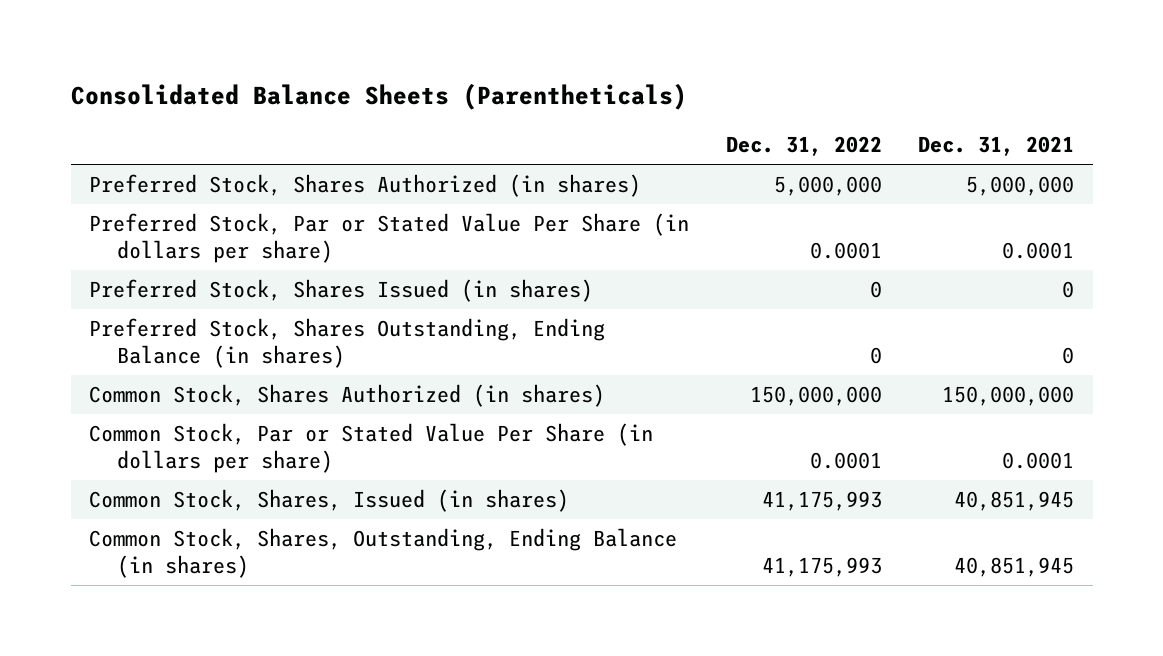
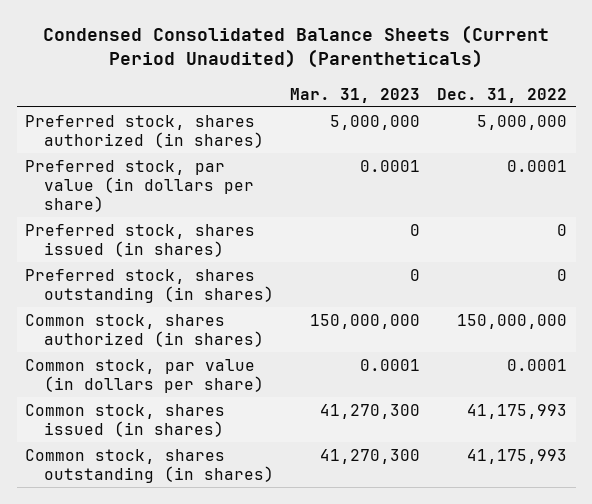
[70,82,687,110] Consolidated Balance Sheets (Parentheticals) -> [43,25,550,69] Condensed Consolidated Balance Sheets (Current Period Unaudited) (Parentheticals)
[918,136,1075,157] Dec. 31, 2021 -> none
none -> [290,87,421,103] Mar. 31, 2023
[88,173,641,197] Preferred Stock, Shares Authorized (in shares) -> [25,114,264,148] Preferred stock, shares authorized (in shares)
[88,212,689,264] Preferred Stock, Par or Stated Value Per Share (in dollars per share) -> [25,159,254,212] Preferred stock, par value (in dollars per share)
[88,278,593,302] Preferred Stock, Shares Issued (in shares) -> [25,223,256,257] Preferred stock, shares issued (in shares)
[88,317,605,369] Preferred Stock, Shares Outstanding, Ending Balance (in shares) -> [25,268,274,303] Preferred stock, shares outstanding (in shares)
[88,383,605,407] Common Stock, Shares Authorized (in shares) -> [25,313,264,347] Common stock, shares authorized (in shares)
[88,422,653,474] Common Stock, Par or Stated Value Per Share (in dollars per share) -> [25,358,264,393] Common stock, par value (in dollars per share)
[88,488,569,512] Common Stock, Shares, Issued (in shares) -> [25,403,226,437] Common stock, shares issued (in shares)
[88,527,677,579] Common Stock, Shares, Outstanding, Ending Balance (in shares) -> [25,448,274,483] Common stock, shares outstanding (in shares)

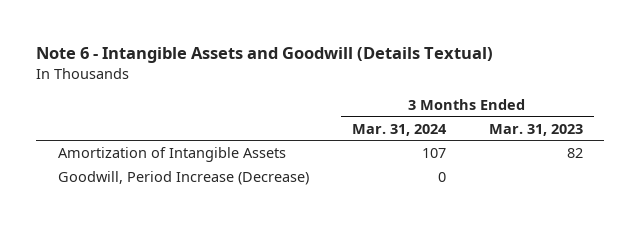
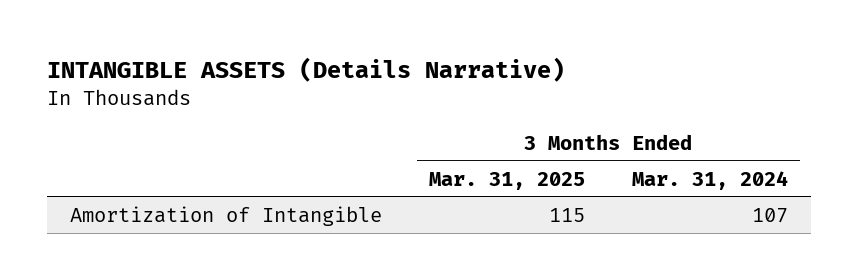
[36,46,494,63] Note 6 - Intangible Assets and Goodwill (Details Textual) -> [46,56,565,82] INTANGIBLE ASSETS (Details Narrative)
[488,123,583,136] Mar. 31, 2023 -> none
none -> [429,171,586,190] Mar. 31, 2025
[57,170,309,185] Goodwill, Period Increase (Decrease) -> none
[57,146,286,162] Amortization of Intangible Assets -> [70,205,383,226] Amortization of Intangible

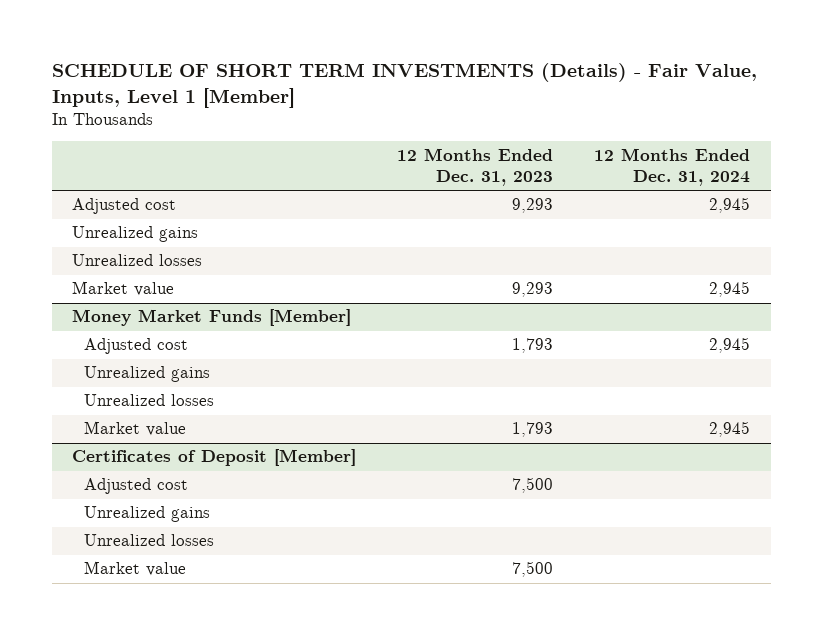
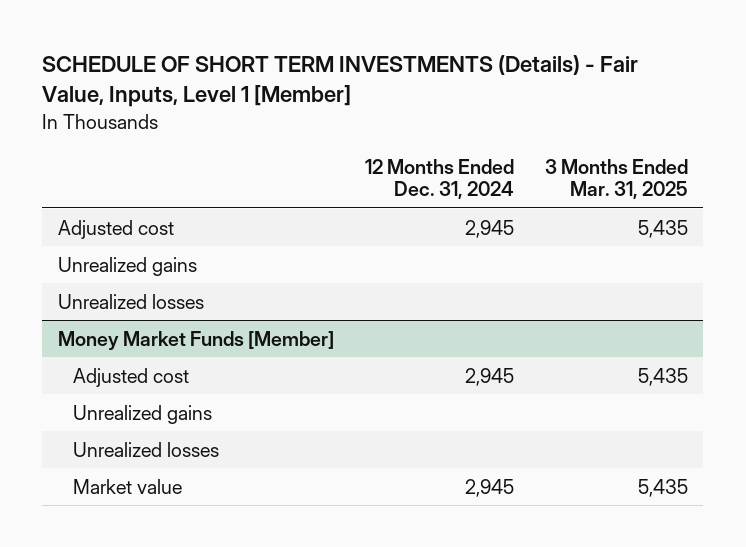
[397,147,554,186] 12 Months Ended Dec. 31, 2023 -> none
none -> [544,158,688,200] 3 Months Ended Mar. 31, 2025
[72,281,175,297] Market value -> none
[72,449,357,467] Certificates of Deposit [Member] -> none
[84,478,189,495] Adjusted cost -> none
[84,506,211,523] Unrealized gains -> none
[84,534,215,547] Unrealized losses -> none
[84,561,187,577] Market value -> none

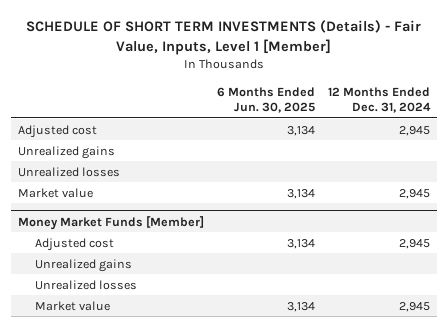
[544,158,688,200] 3 Months Ended Mar. 31, 2025 -> none
none -> [216,86,315,114] 6 Months Ended Jun. 30, 2025
none -> [17,187,93,198] Market value

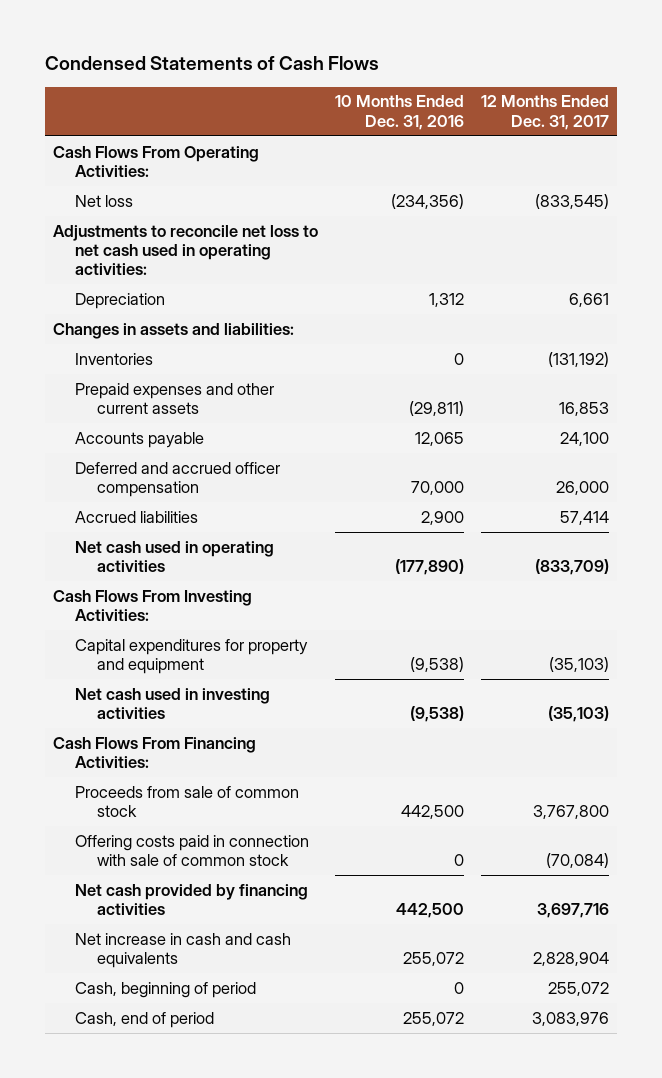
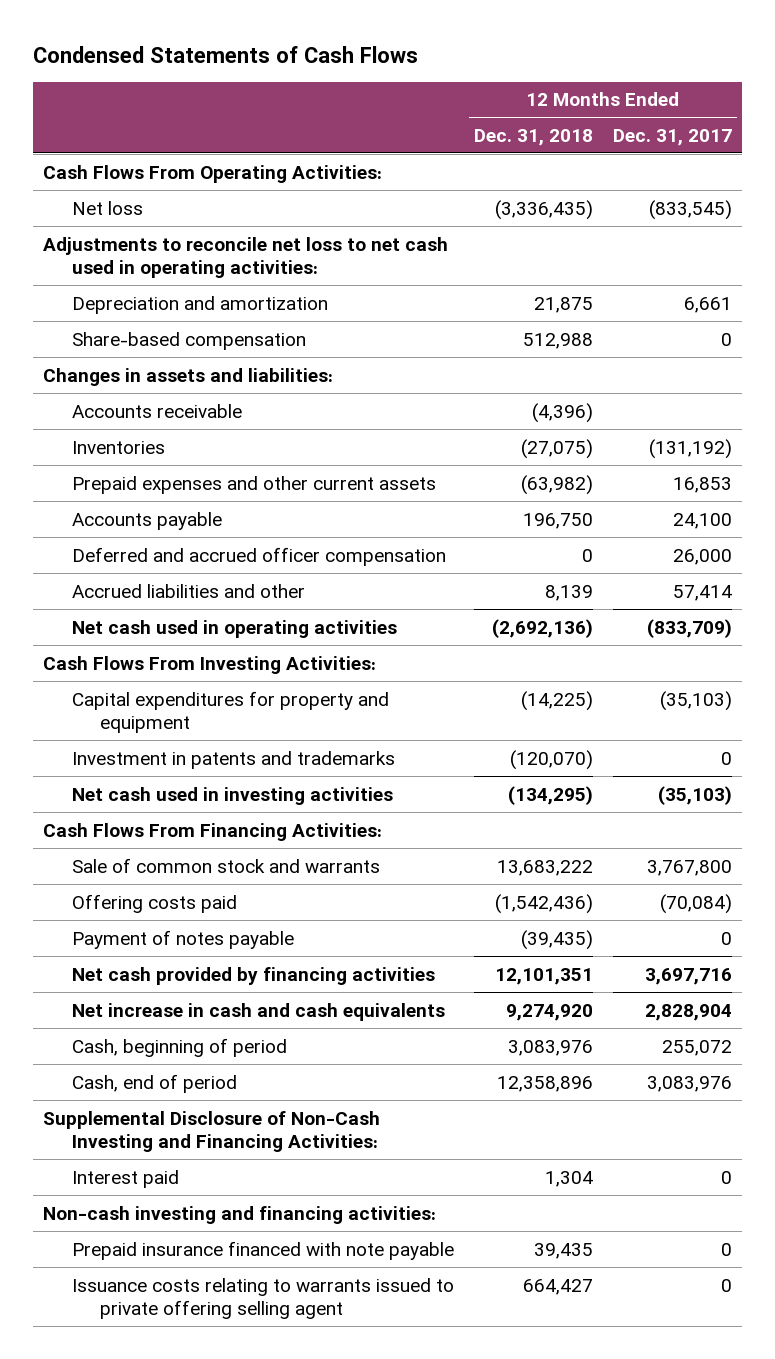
[335,95,465,130] 10 Months Ended Dec. 31, 2016 -> none
none -> [473,128,593,146] Dec. 31, 2018
[75,292,166,309] Depreciation -> [71,295,328,314] Depreciation and amortization
none -> [71,331,306,350] Share-based compensation
none -> [71,403,242,418] Accounts receivable
[75,510,199,523] Accrued liabilities -> [71,583,305,598] Accrued liabilities and other
none -> [71,750,395,769] Investment in patents and trademarks
[75,785,300,818] Proceeds from sale of common stock -> [71,857,380,873] Sale of common stock and warrants
[75,834,310,867] Offering costs paid in connection with sale of common stock -> [71,893,237,913] Offering costs paid
none -> [71,929,294,949] Payment of notes payable
none -> [42,1110,380,1152] Supplemental Disclosure of Non-Cash Investing and Financing Activities:
none -> [71,1169,179,1188] Interest paid
none -> [42,1205,436,1224] Non-cash investing and financing activities:
none -> [71,1240,454,1260] Prepaid insurance financed with note payable
none -> [71,1277,454,1319] Issuance costs relating to warrants issued to private offering selling agent

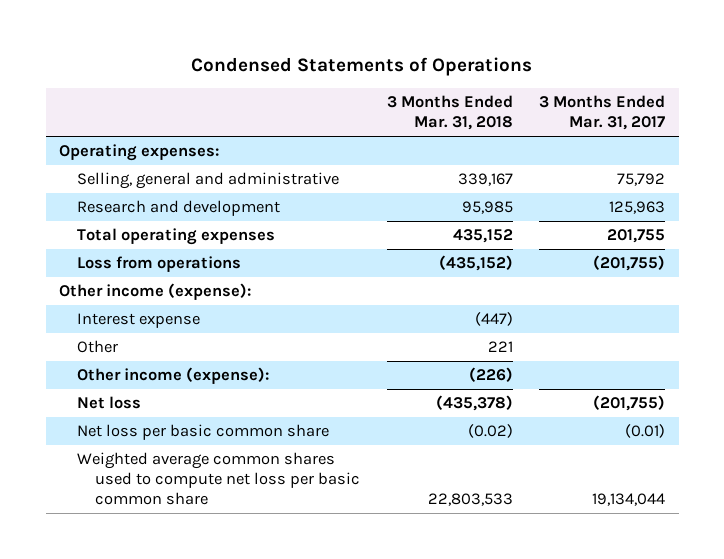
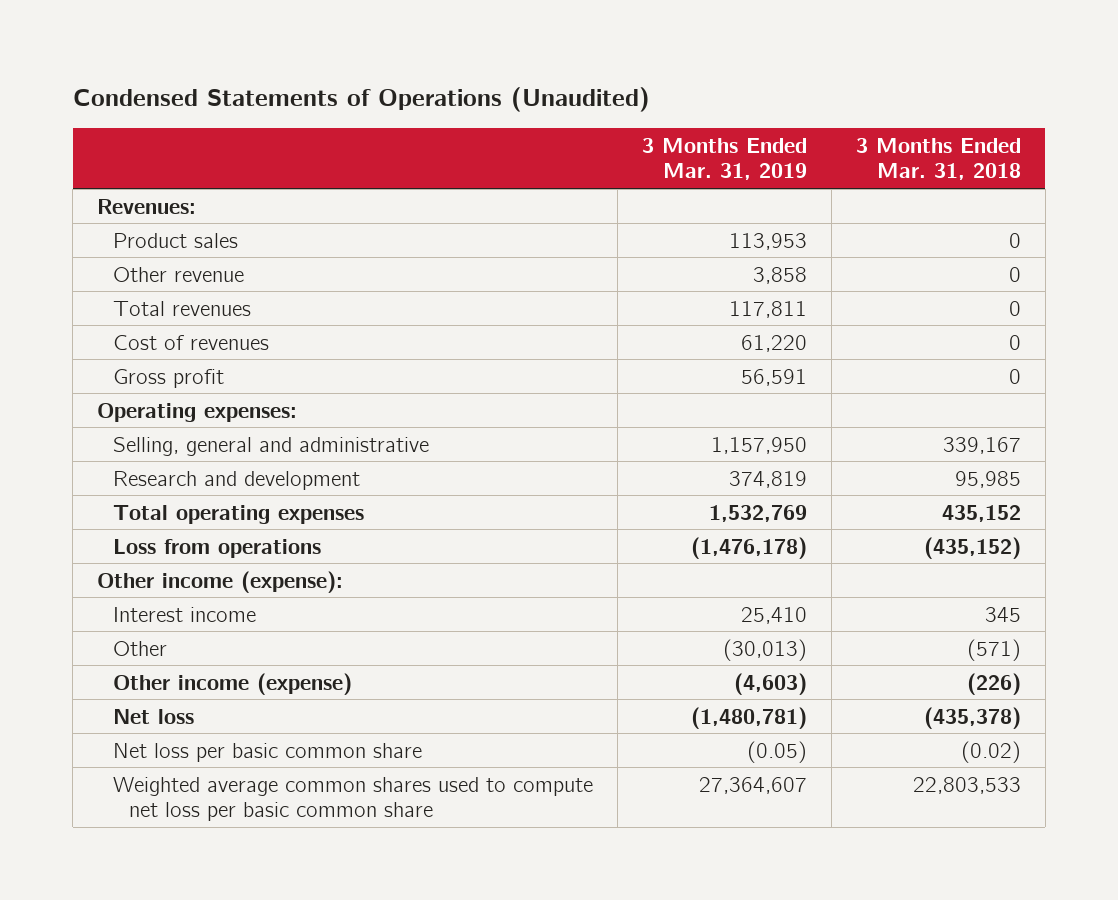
[191,57,533,77] Condensed Statements of Operations -> [72,87,650,113] Condensed Statements of Operations (Unaudited)
[539,95,666,131] 3 Months Ended Mar. 31, 2017 -> none
none -> [641,137,807,181] 3 Months Ended Mar. 31, 2019
none -> [97,198,197,214] Revenues:
none -> [112,232,238,248] Product sales
none -> [112,266,244,282] Other revenue
none -> [112,300,251,316] Total revenues
none -> [112,334,269,350] Cost of revenues
none -> [112,368,224,388] Gross profit
[76,313,200,329] Interest expense -> none
none -> [112,606,256,622] Interest income
[487,341,513,353] 221 -> [966,638,1021,661] (571)
[76,367,269,385] Other income (expense): -> [112,672,352,695] Other income (expense)

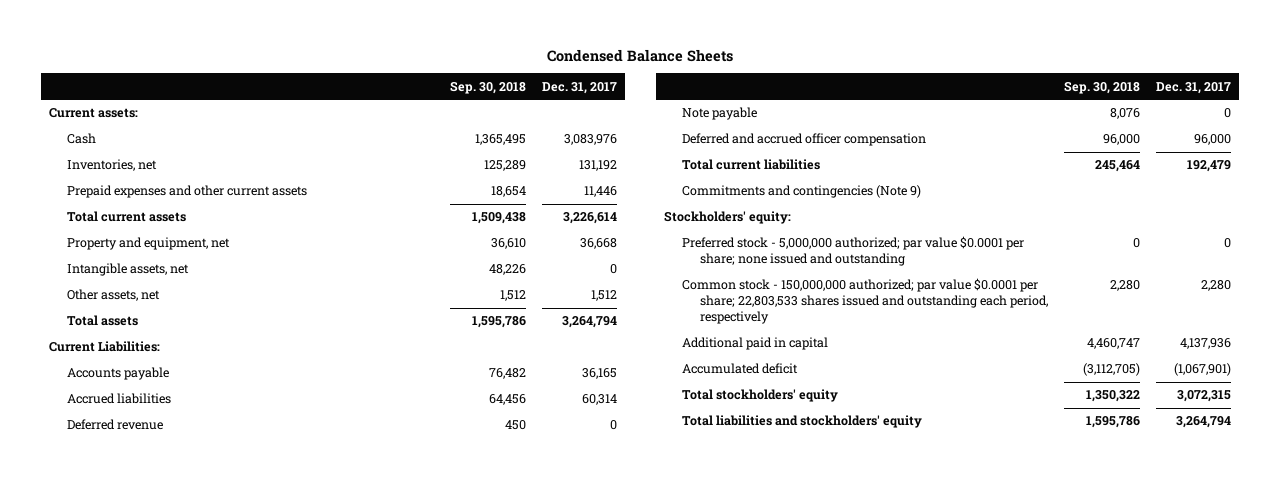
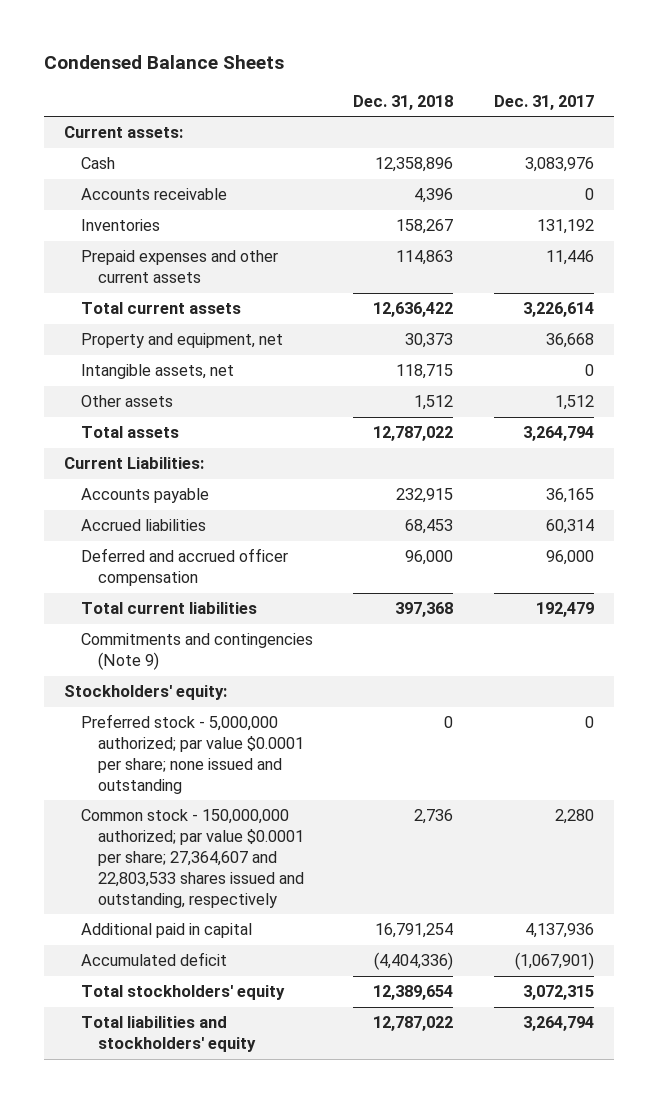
[449,80,526,94] Sep. 30, 2018 -> none
none -> [353,94,454,110] Dec. 31, 2018
none -> [80,188,227,201] Accounts receivable
[67,159,158,172] Inventories, net -> [80,219,160,232] Inventories
[67,289,161,302] Other assets, net -> [80,395,173,408] Other assets
[67,419,164,431] Deferred revenue -> none
[682,107,758,121] Note payable -> none
[682,278,1049,325] Common stock - 150,000,000 authorized; par value $0.0001 per share; 22,803,533 shares issued and outstanding each period, respectively -> [80,809,305,908] Common stock - 150,000,000 authorized; par value $0.0001 per share; 27,364,607 and 22,803,533 shares issued and outstanding, respectively

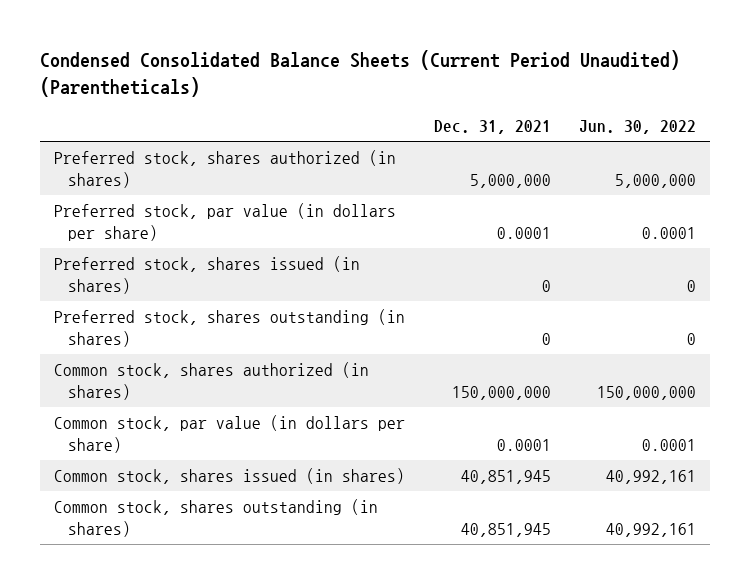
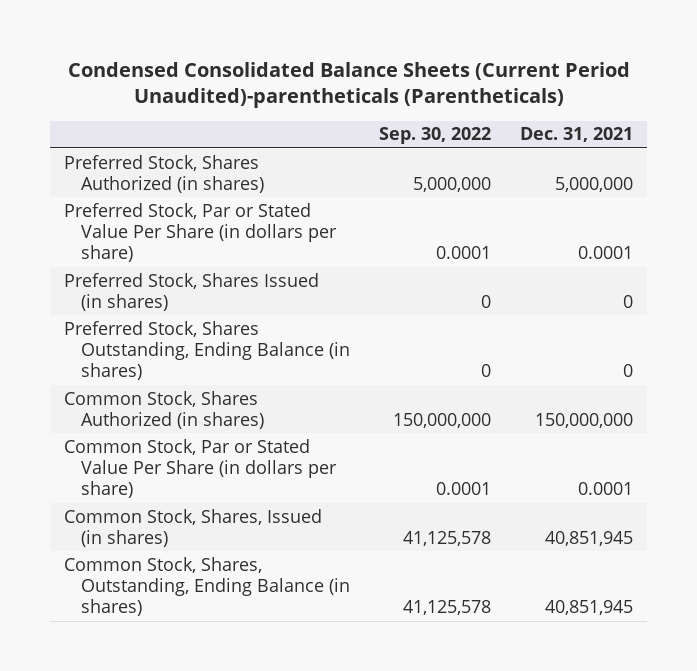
[39,50,680,97] Condensed Consolidated Balance Sheets (Current Period Unaudited) (Parentheticals) -> [67,61,630,109] Condensed Consolidated Balance Sheets (Current Period Unaudited)-parentheticals (Parentheticals)
[579,120,697,135] Jun. 30, 2022 -> none
none -> [378,127,491,145] Sep. 30, 2022
[54,150,397,188] Preferred stock, shares authorized (in shares) -> [64,154,264,194] Preferred Stock, Shares Authorized (in shares)
[54,203,397,241] Preferred stock, par value (in dollars per share) -> [64,202,337,263] Preferred Stock, Par or Stated Value Per Share (in dollars per share)
[54,256,361,294] Preferred stock, shares issued (in shares) -> [64,272,320,312] Preferred Stock, Shares Issued (in shares)
[54,309,406,347] Preferred stock, shares outstanding (in shares) -> [64,320,350,381] Preferred Stock, Shares Outstanding, Ending Balance (in shares)
[54,362,370,400] Common stock, shares authorized (in shares) -> [64,390,264,430] Common Stock, Shares Authorized (in shares)
[54,415,406,453] Common stock, par value (in dollars per share) -> [64,438,337,499] Common Stock, Par or Stated Value Per Share (in dollars per share)
[54,468,406,485] Common stock, shares issued (in shares) -> [64,508,323,548] Common Stock, Shares, Issued (in shares)
[54,499,379,537] Common stock, shares outstanding (in shares) -> [64,556,350,617] Common Stock, Shares, Outstanding, Ending Balance (in shares)

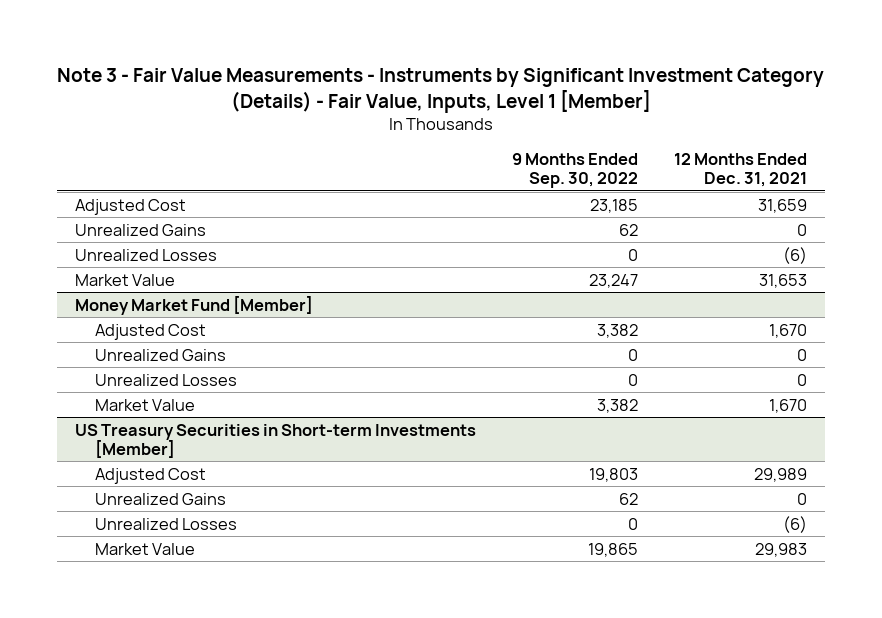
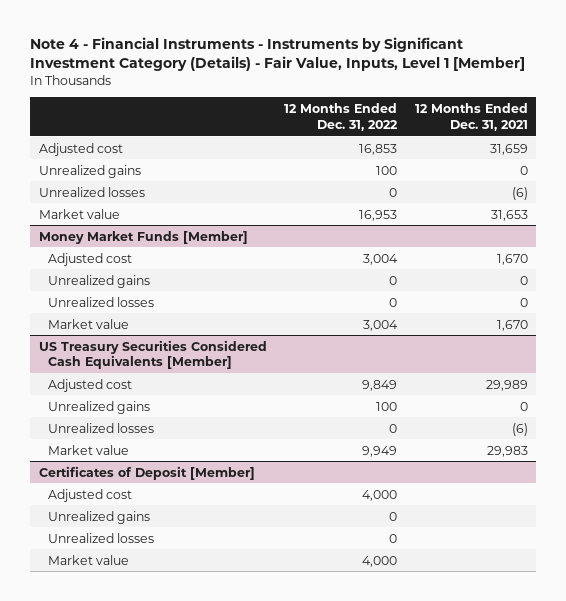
[57,68,825,113] Note 3 - Fair Value Measurements - Instruments by Significant Investment Category (Details) - Fair Value, Inputs, Level 1 [Member] -> [30,37,526,72] Note 4 - Financial Instruments - Instruments by Significant Investment Category (Details) - Fair Value, Inputs, Level 1 [Member]
[512,152,639,188] 9 Months Ended Sep. 30, 2022 -> none
none -> [284,102,399,131] 12 Months Ended Dec. 31, 2022
[74,423,476,458] US Treasury Securities in Short-term Investments [Member] -> none
[74,198,186,215] Adjusted Cost -> [38,142,123,156] Adjusted cost
[74,223,206,236] Unrealized Gains -> [38,164,141,178] Unrealized gains
[74,248,217,261] Unrealized Losses -> [38,186,145,197] Unrealized losses
[74,273,175,286] Market Value -> [38,208,120,219] Market value
[74,295,313,315] Money Market Fund [Member] -> [38,230,248,244] Money Market Funds [Member]
[95,323,207,340] Adjusted Cost -> [48,252,133,266] Adjusted cost
[95,348,227,361] Unrealized Gains -> [48,274,151,288] Unrealized gains
[95,373,238,386] Unrealized Losses -> [48,296,155,307] Unrealized losses
[95,398,196,411] Market Value -> [48,318,130,329] Market value
none -> [38,339,267,370] US Treasury Securities Considered Cash Equivalents [Member]
[95,467,207,484] Adjusted Cost -> [48,378,133,392] Adjusted cost
[95,492,227,505] Unrealized Gains -> [48,400,151,414] Unrealized gains
[95,517,238,530] Unrealized Losses -> [48,422,155,433] Unrealized losses
[95,542,196,555] Market Value -> [48,444,130,455] Market value
none -> [38,465,255,480] Certificates of Deposit [Member]
none -> [48,488,133,502] Adjusted cost
none -> [48,510,151,524] Unrealized gains
none -> [48,532,155,543] Unrealized losses
none -> [48,554,130,565] Market value

